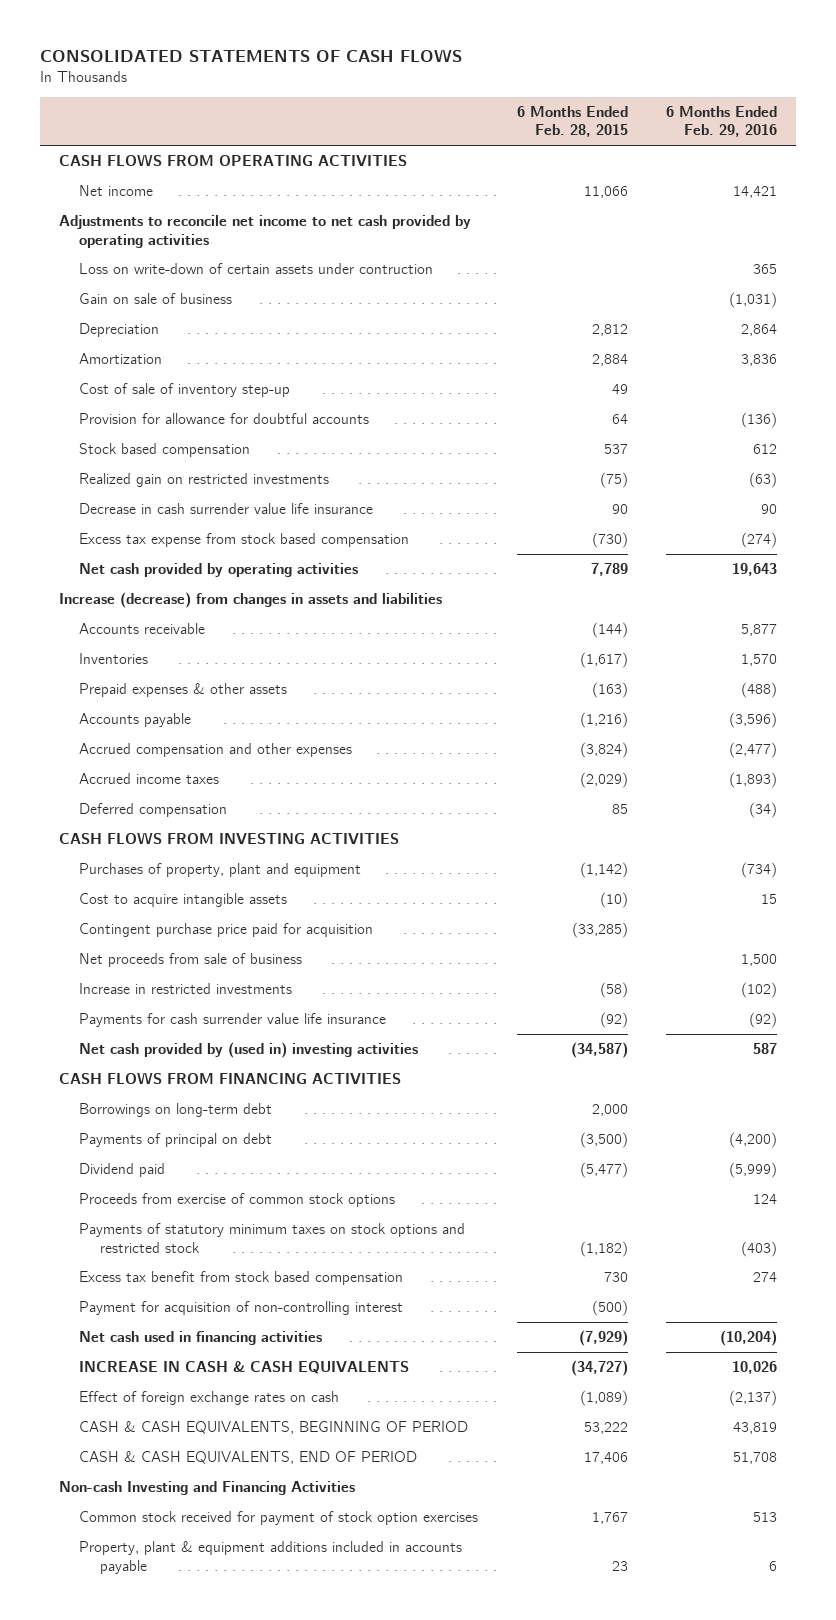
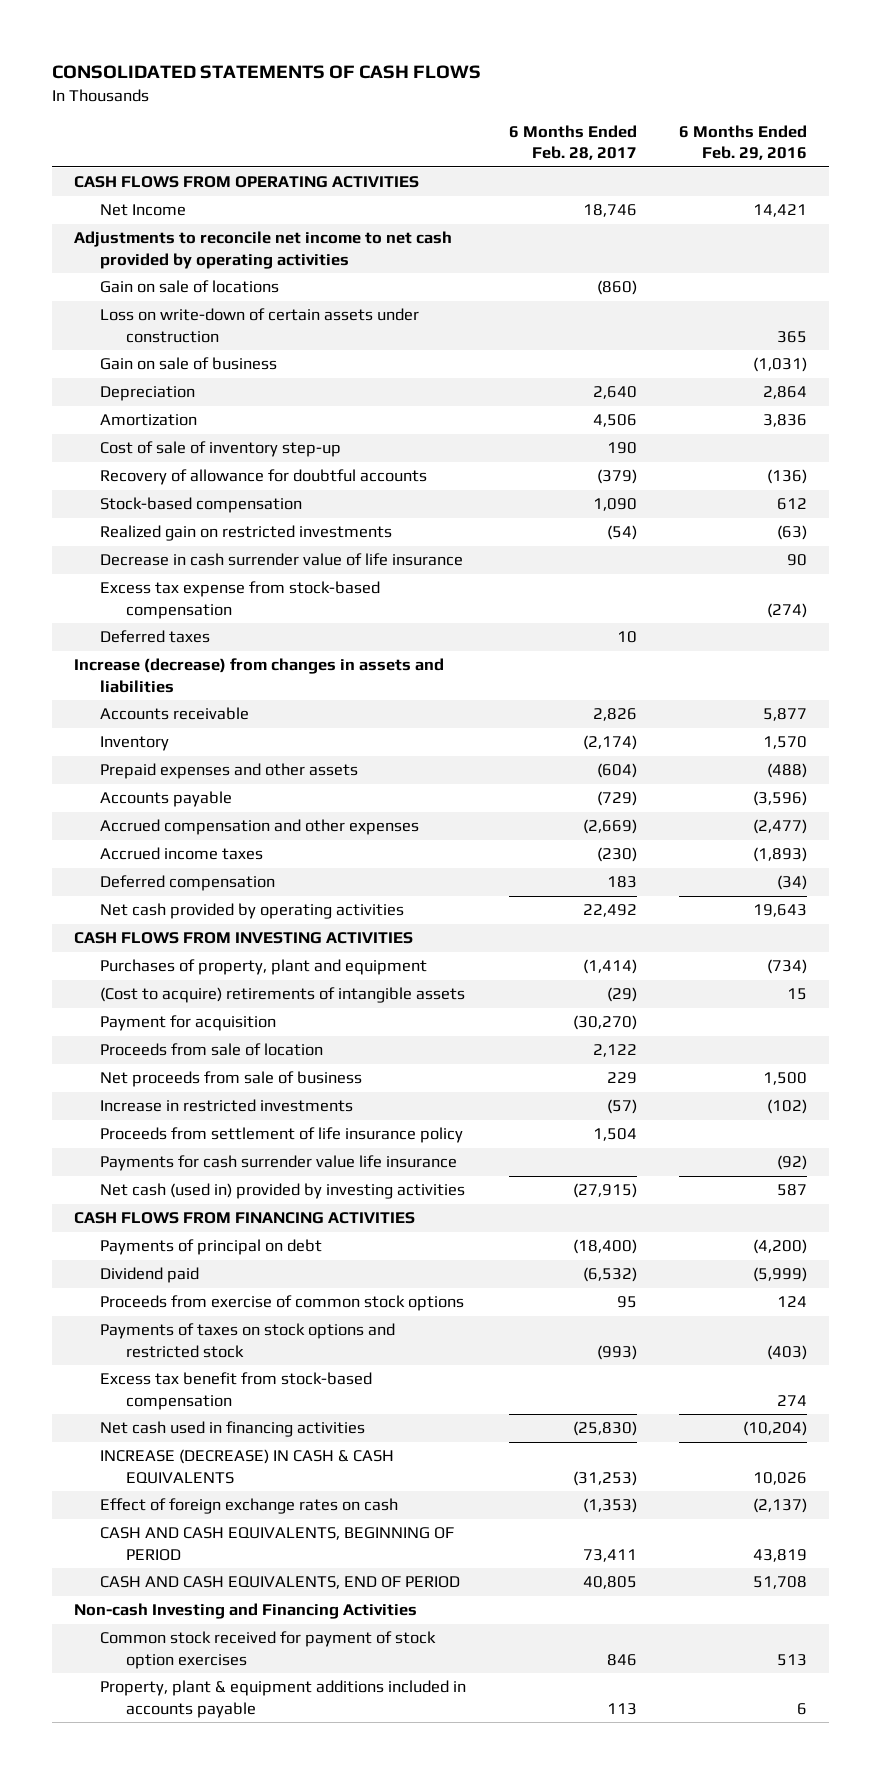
[516,105,628,138] 6 Months Ended Feb. 28, 2015 -> none
none -> [508,124,637,161] 6 Months Ended Feb. 28, 2017
[79,184,154,196] Net income -> [99,204,186,217] Net Income
none -> [99,280,279,294] Gain on sale of locations
[79,262,434,274] Loss on write-down of certain assets under contruction -> [99,308,419,343] Loss on write-down of certain assets under construction
[79,412,370,424] Provision for allowance for doubtful accounts -> [99,469,427,486] Recovery of allowance for doubtful accounts
[79,442,251,457] Stock based compensation -> [99,497,302,514] Stock-based compensation
[79,502,374,514] Decrease in cash surrender value life insurance -> [99,553,463,567] Decrease in cash surrender value of life insurance
[79,532,410,547] Excess tax expense from stock based compensation -> [99,581,380,619] Excess tax expense from stock-based compensation
none -> [99,630,210,644] Deferred taxes
[79,652,149,664] Inventories -> [99,736,169,752] Inventory
[79,682,288,697] Prepaid expenses & other assets -> [99,763,358,780] Prepaid expenses and other assets
[79,562,359,577] Net cash provided by operating activities -> [99,903,404,920] Net cash provided by operating activities
[79,892,288,907] Cost to acquire intangible assets -> [99,987,465,1004] (Cost to acquire) retirements of intangible assets
[79,922,374,937] Contingent purchase price paid for acquisition -> [99,1015,276,1032] Payment for acquisition
none -> [99,1043,323,1057] Proceeds from sale of location
none -> [99,1127,463,1144] Proceeds from settlement of life insurance policy
[79,1041,419,1058] Net cash provided by (used in) investing activities -> [99,1183,465,1200] Net cash (used in) provided by investing activities
[79,1102,273,1117] Borrowings on long-term debt -> none
[79,1300,404,1315] Payment for acquisition of non-controlling interest -> none
[79,1222,466,1253] Payments of statutory minimum taxes on stock options and restricted stock -> [99,1323,395,1358] Payments of taxes on stock options and restricted stock
[79,1270,404,1285] Excess tax benefit from stock based compensation -> [99,1372,372,1410] Excess tax benefit from stock-based compensation
[79,1360,410,1374] INCREASE IN CASH & CASH EQUIVALENTS -> [99,1449,394,1484] INCREASE (DECREASE) IN CASH & CASH EQUIVALENTS
[79,1420,469,1434] CASH & CASH EQUIVALENTS, BEGINNING OF PERIOD -> [99,1527,454,1561] CASH AND CASH EQUIVALENTS, BEGINNING OF PERIOD
[79,1450,418,1464] CASH & CASH EQUIVALENTS, END OF PERIOD -> [99,1576,460,1590] CASH AND CASH EQUIVALENTS, END OF PERIOD

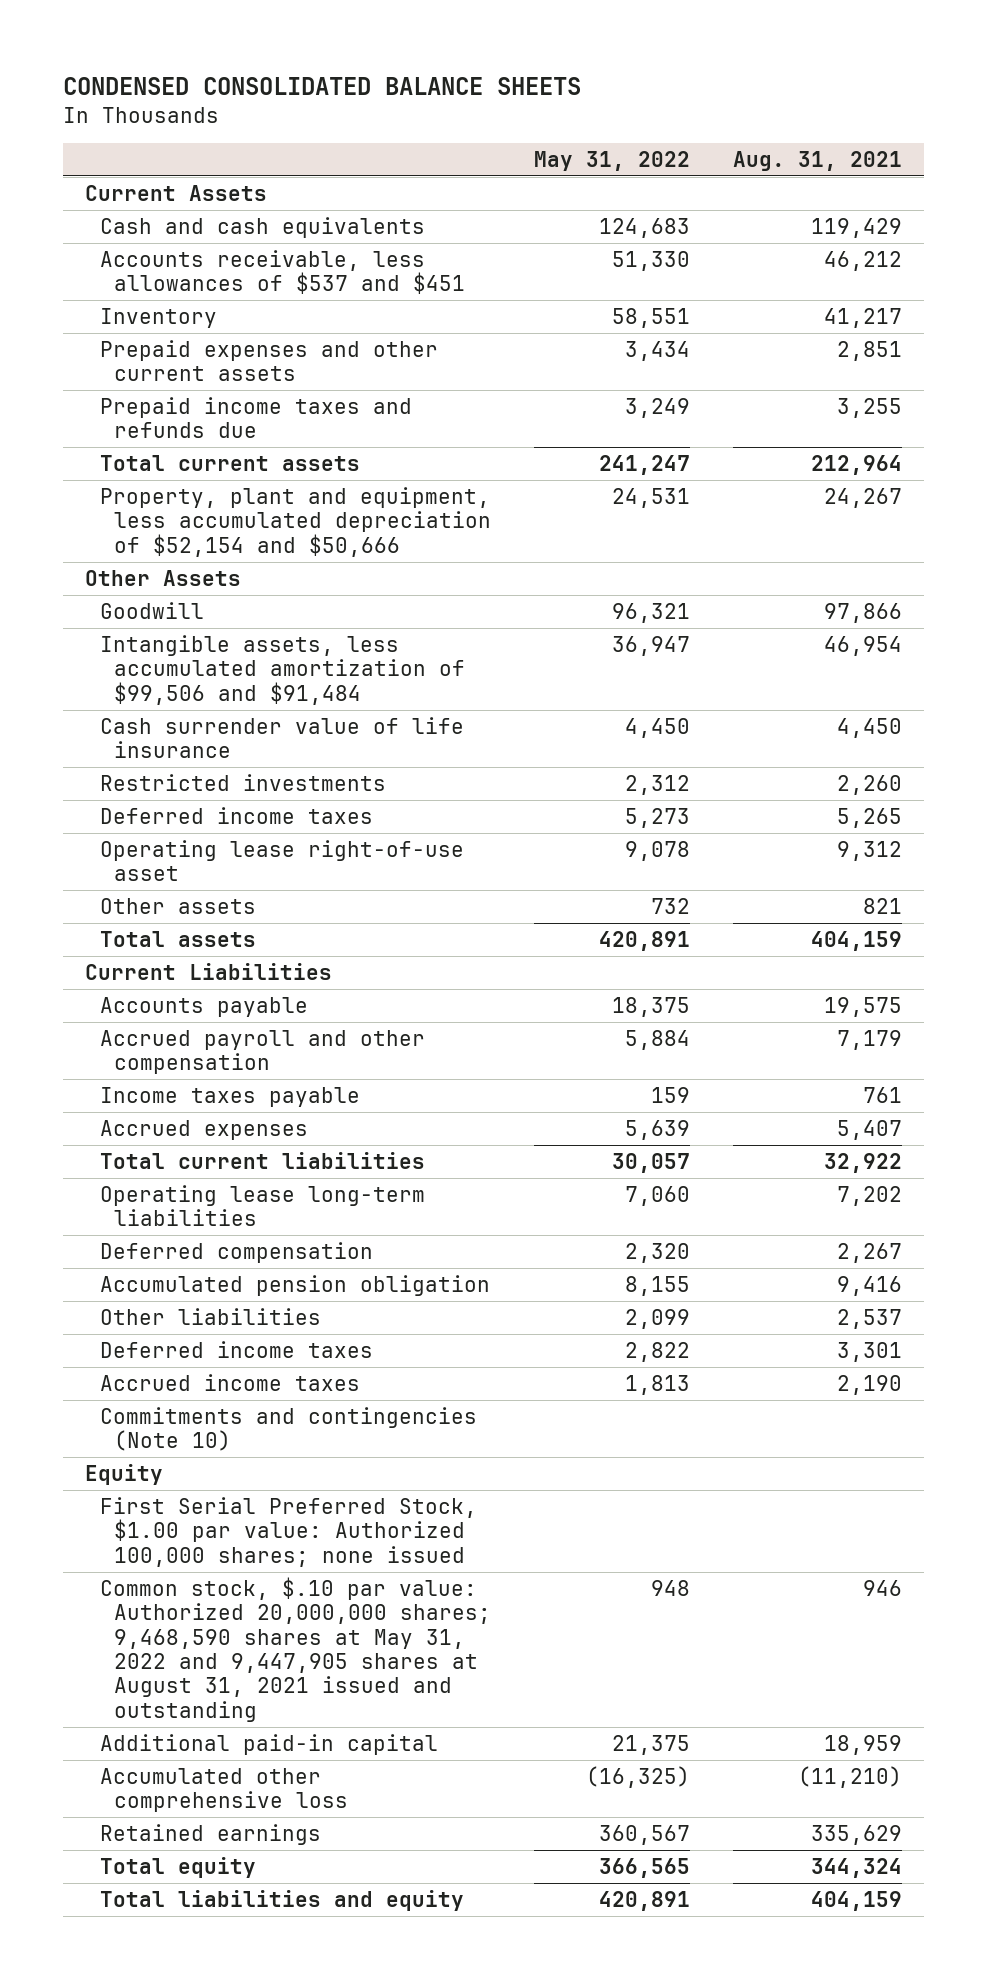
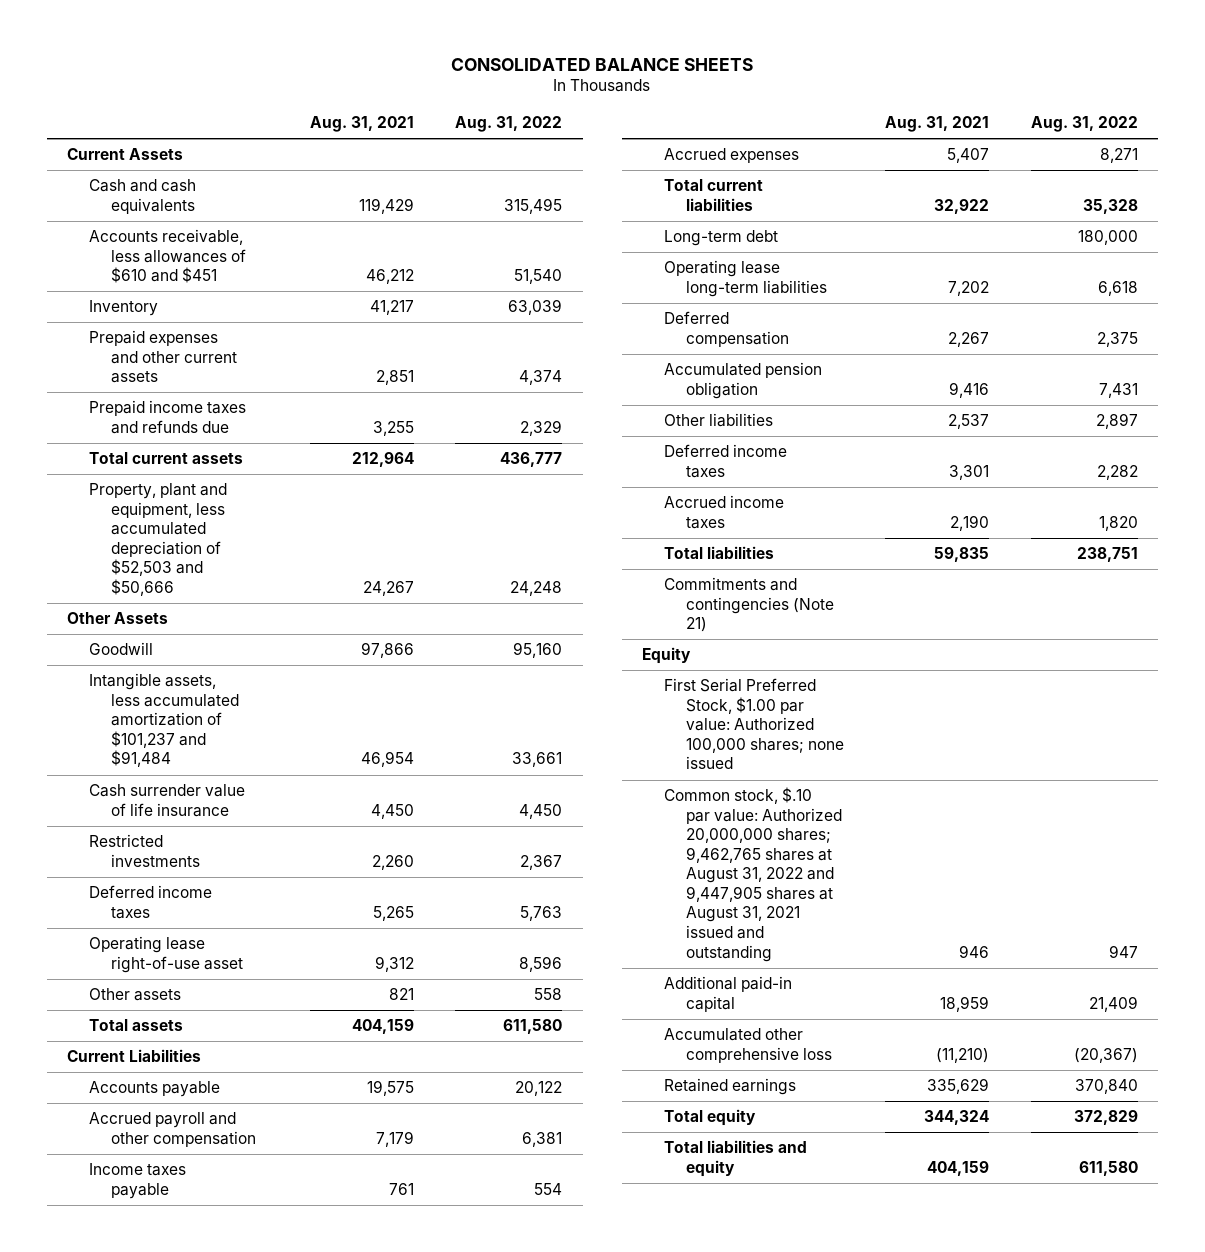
[63,77,582,96] CONDENSED CONSOLIDATED BALANCE SHEETS -> [451,57,754,71] CONSOLIDATED BALANCE SHEETS
[534,150,691,171] May 31, 2022 -> none
none -> [455,116,563,133] Aug. 31, 2022
[99,249,466,295] Accounts receivable, less allowances of $537 and $451 -> [88,229,246,284] Accounts receivable, less allowances of $610 and $451
[99,486,492,557] Property, plant and equipment, less accumulated depreciation of $52,154 and $50,666 -> [88,483,227,596] Property, plant and equipment, less accumulated depreciation of $52,503 and $50,666
[99,634,466,705] Intangible assets, less accumulated amortization of $99,506 and $91,484 -> [88,673,239,768] Intangible assets, less accumulated amortization of $101,237 and $91,484
none -> [664,230,779,247] Long-term debt
none -> [664,546,775,560] Total liabilities
[99,1406,477,1452] Commitments and contingencies (Note 10) -> [664,577,834,633] Commitments and contingencies (Note 21)
[99,1576,492,1722] Common stock, $.10 par value: Authorized 20,000,000 shares; 9,468,590 shares at May 31, 2022 and 9,447,905 shares at August 31, 2021 issued and outstanding -> [664,787,842,962] Common stock, $.10 par value: Authorized 20,000,000 shares; 9,462,765 shares at August 31, 2022 and 9,447,905 shares at August 31, 2021 issued and outstanding

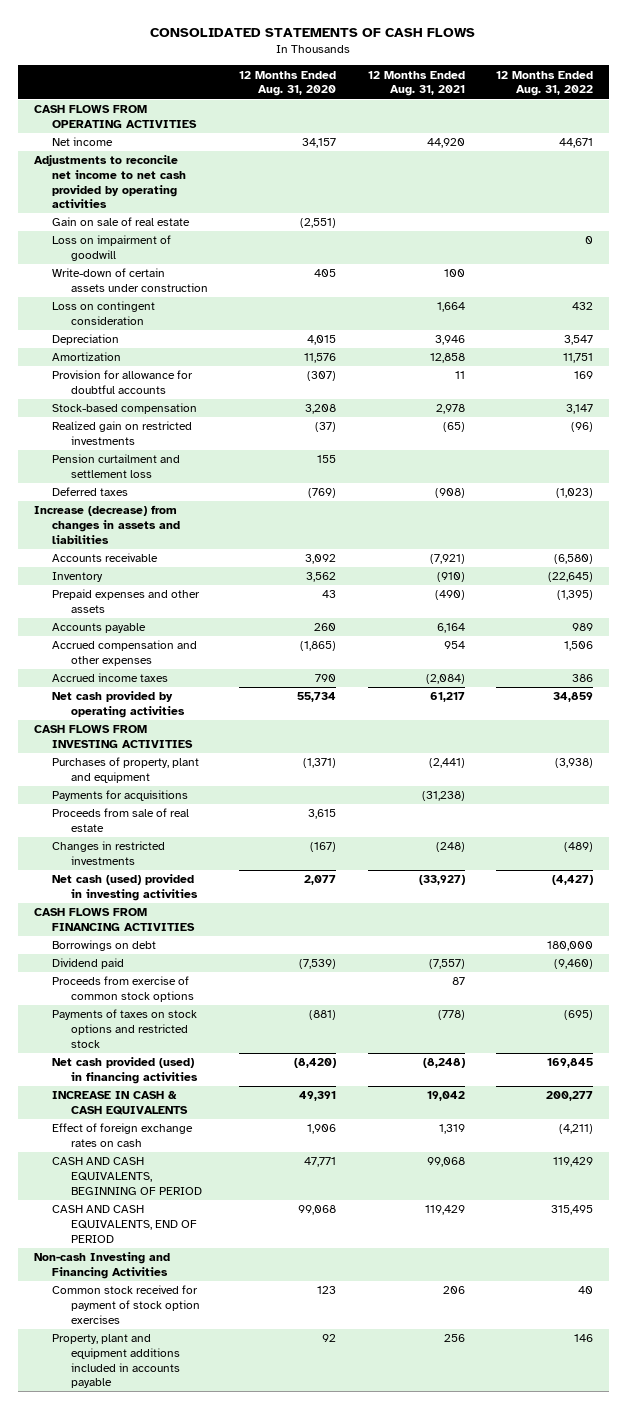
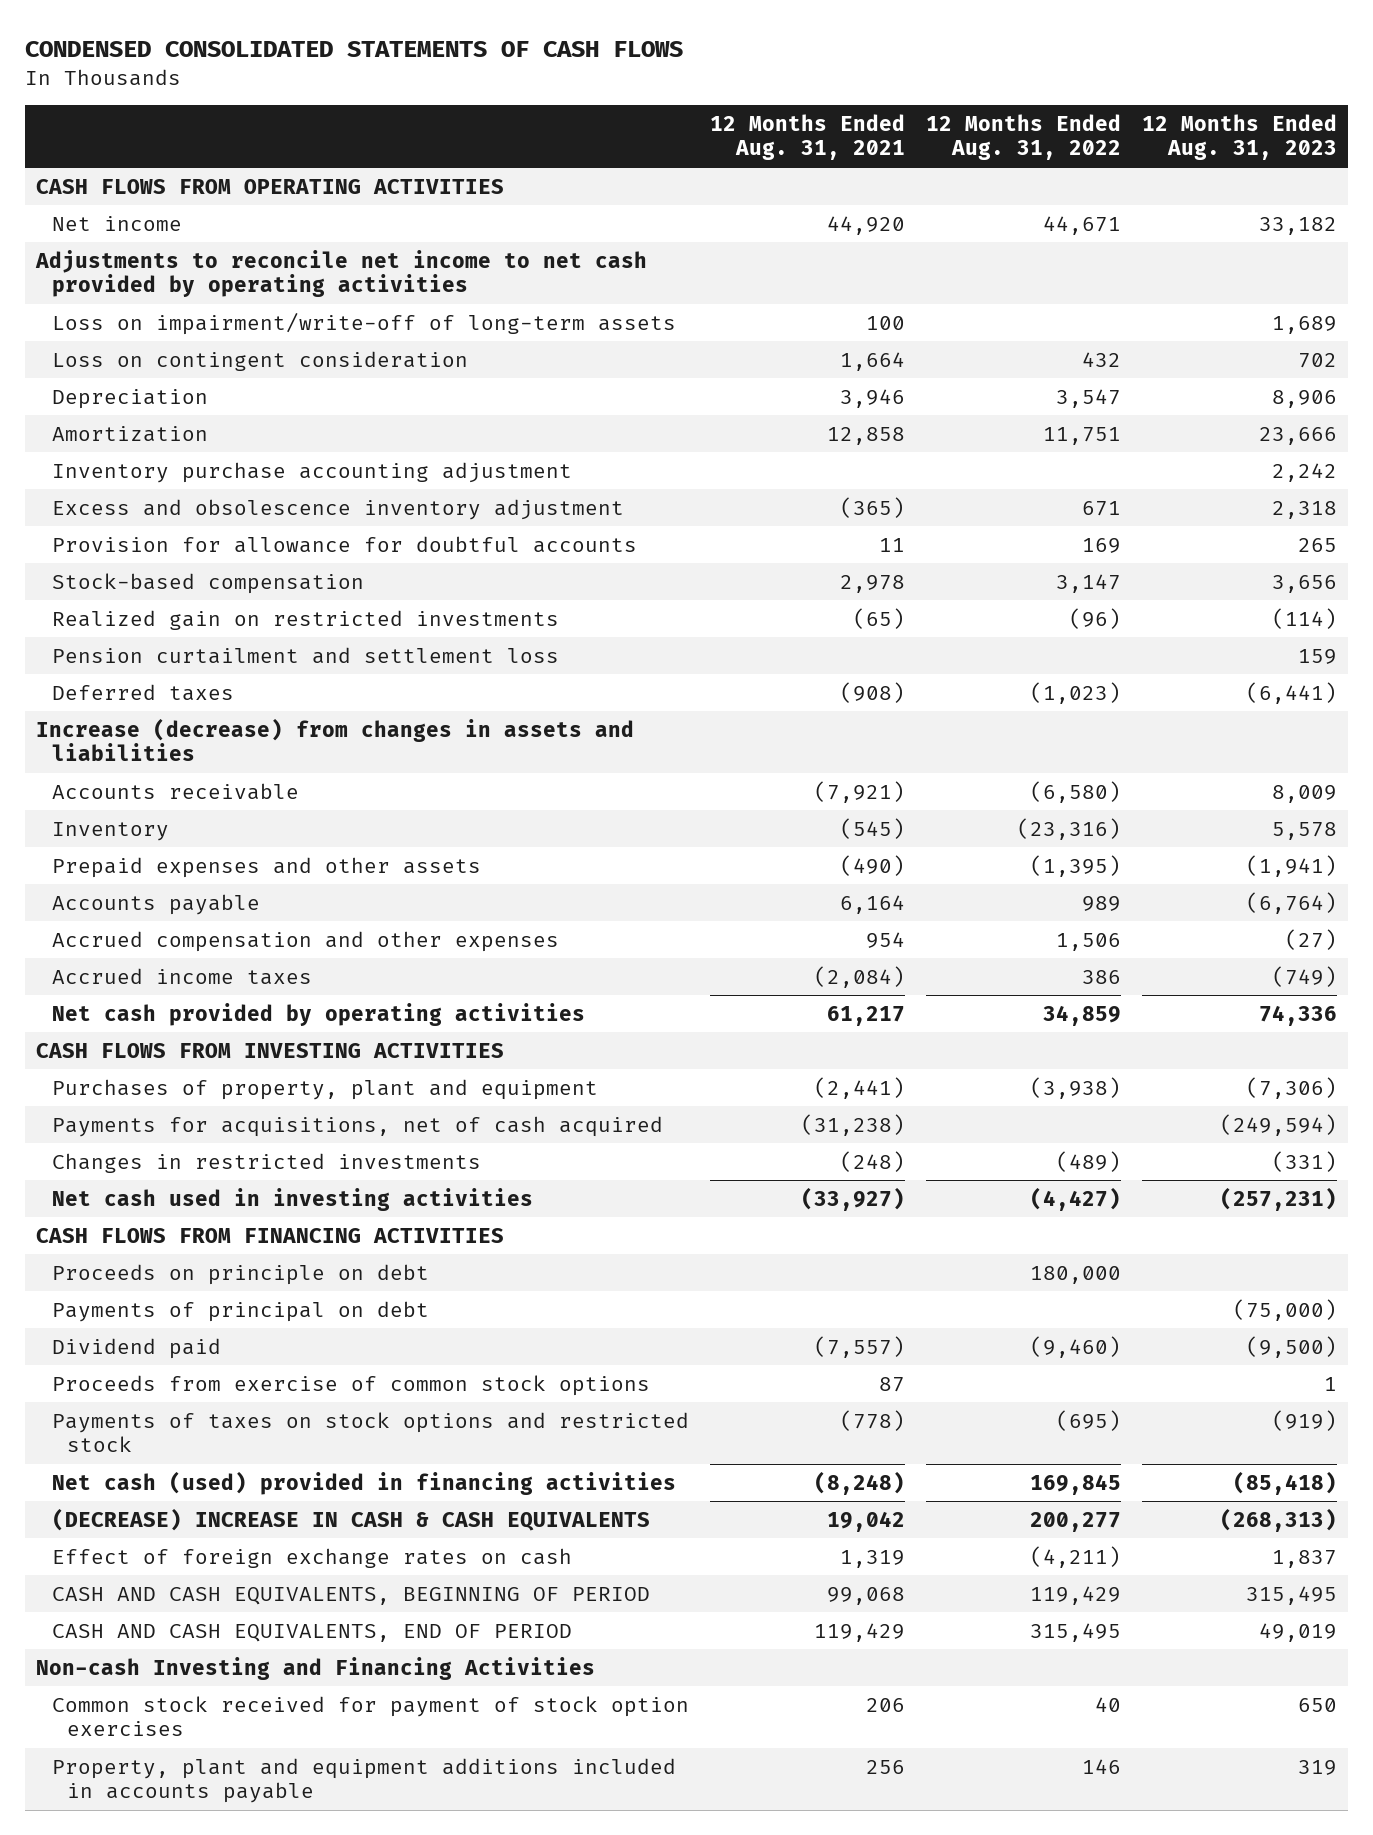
[150,27,476,37] CONSOLIDATED STATEMENTS OF CASH FLOWS -> [25,41,684,58] CONDENSED CONSOLIDATED STATEMENTS OF CASH FLOWS
[239,70,337,97] 12 Months Ended Aug. 31, 2020 -> none
none -> [1142,114,1338,161] 12 Months Ended Aug. 31, 2023
[52,217,191,227] Gain on sale of real estate -> none
[52,235,172,262] Loss on impairment of goodwill -> none
[52,268,208,293] Write-down of certain assets under construction -> none
none -> [51,311,676,335] Loss on impairment/write-off of long-term assets
none -> [51,461,572,483] Inventory purchase accounting adjustment
none -> [51,498,624,520] Excess and obsolescence inventory adjustment
[436,572,465,583] (910) -> [839,817,905,839] (545)
[548,572,594,583] (22,645) -> [1017,817,1122,840] (23,316)
[52,808,190,833] Proceeds from sale of real estate -> none
[52,790,189,802] Payments for acquisitions -> [51,1115,663,1137] Payments for acquisitions, net of cash acquired
[52,874,198,902] Net cash (used) provided in investing activities -> [51,1187,533,1211] Net cash used in investing activities
[52,940,157,952] Borrowings on debt -> [51,1263,429,1285] Proceeds on principle on debt
none -> [51,1300,429,1322] Payments of principal on debt
[52,1057,198,1085] Net cash provided (used) in financing activities -> [51,1470,676,1495] Net cash (used) provided in financing activities
[52,1090,188,1116] INCREASE IN CASH & CASH EQUIVALENTS -> [51,1507,650,1531] (DECREASE) INCREASE IN CASH & CASH EQUIVALENTS

